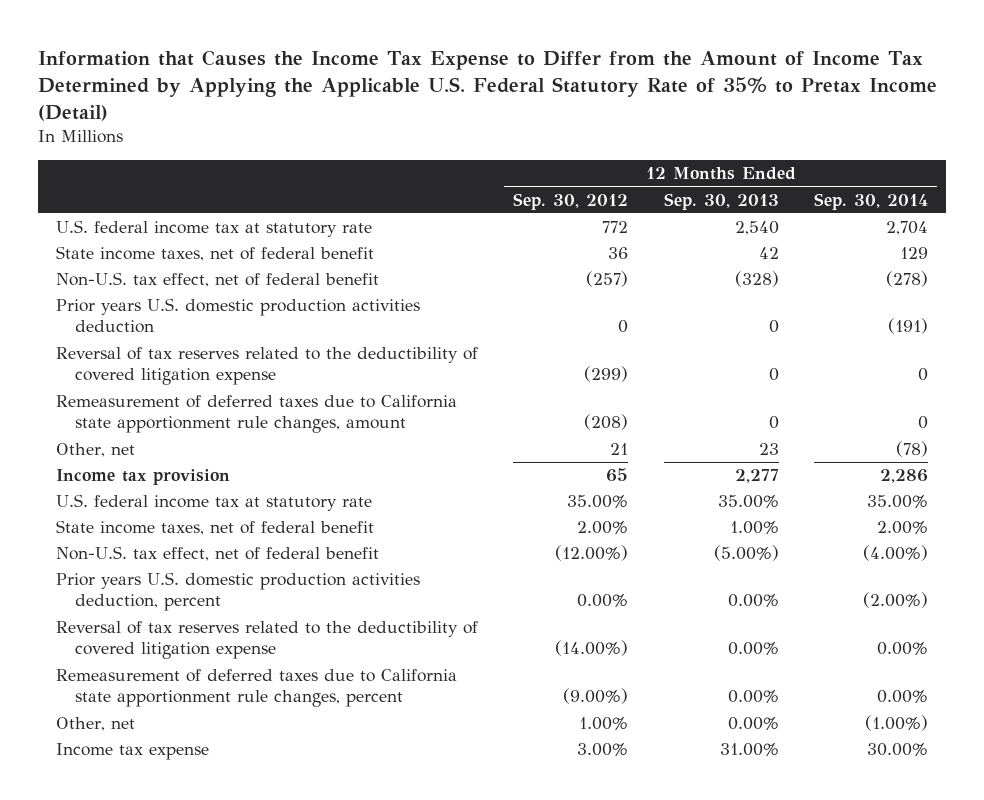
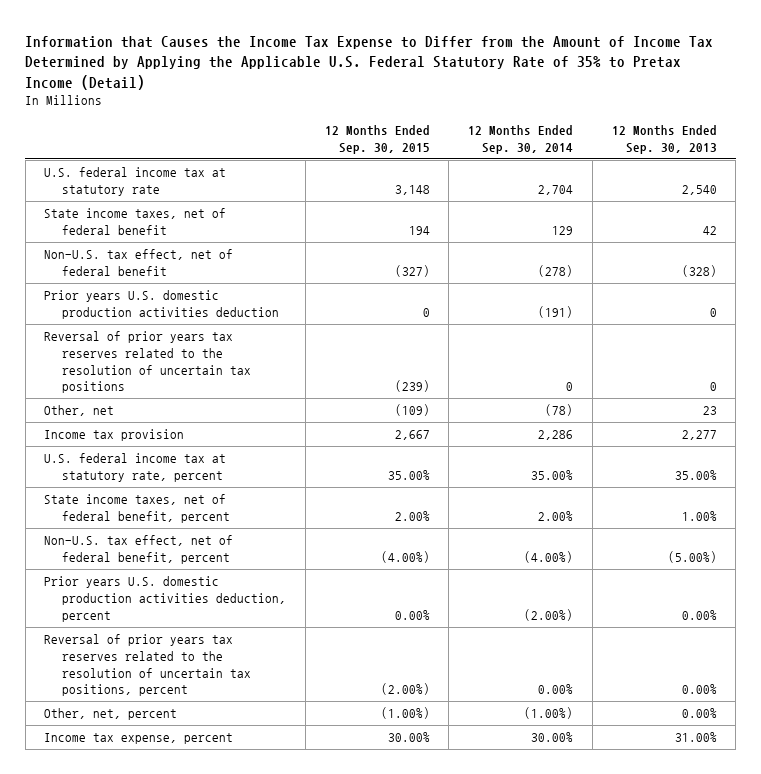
[513,192,629,210] Sep. 30, 2012 -> none
none -> [324,124,430,154] 12 Months Ended Sep. 30, 2015
[55,347,478,386] Reversal of tax reserves related to the deductibility of covered litigation expense -> none
[55,395,457,434] Remeasurement of deferred taxes due to California state apportionment rule changes, amount -> none
none -> [44,331,252,394] Reversal of prior years tax reserves related to the resolution of uncertain tax positions
[55,494,372,512] U.S. federal income tax at statutory rate -> [44,453,227,483] U.S. federal income tax at statutory rate, percent
[55,520,374,536] State income taxes, net of federal benefit -> [44,494,231,524] State income taxes, net of federal benefit, percent
[55,546,379,562] Non-U.S. tax effect, net of federal benefit -> [44,535,234,565] Non-U.S. tax effect, net of federal benefit, percent
[55,621,478,660] Reversal of tax reserves related to the deductibility of covered litigation expense -> none
[55,669,457,708] Remeasurement of deferred taxes due to California state apportionment rule changes, percent -> none
none -> [44,634,252,697] Reversal of prior years tax reserves related to the resolution of uncertain tax positions, percent
[55,717,135,732] Other, net -> [44,708,178,721] Other, net, percent
[55,743,209,761] Income tax expense -> [44,733,234,745] Income tax expense, percent

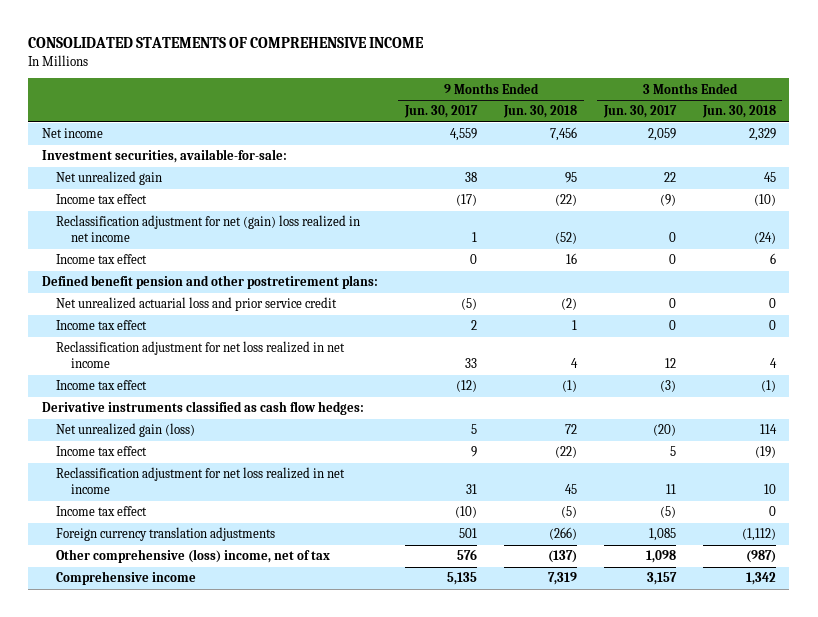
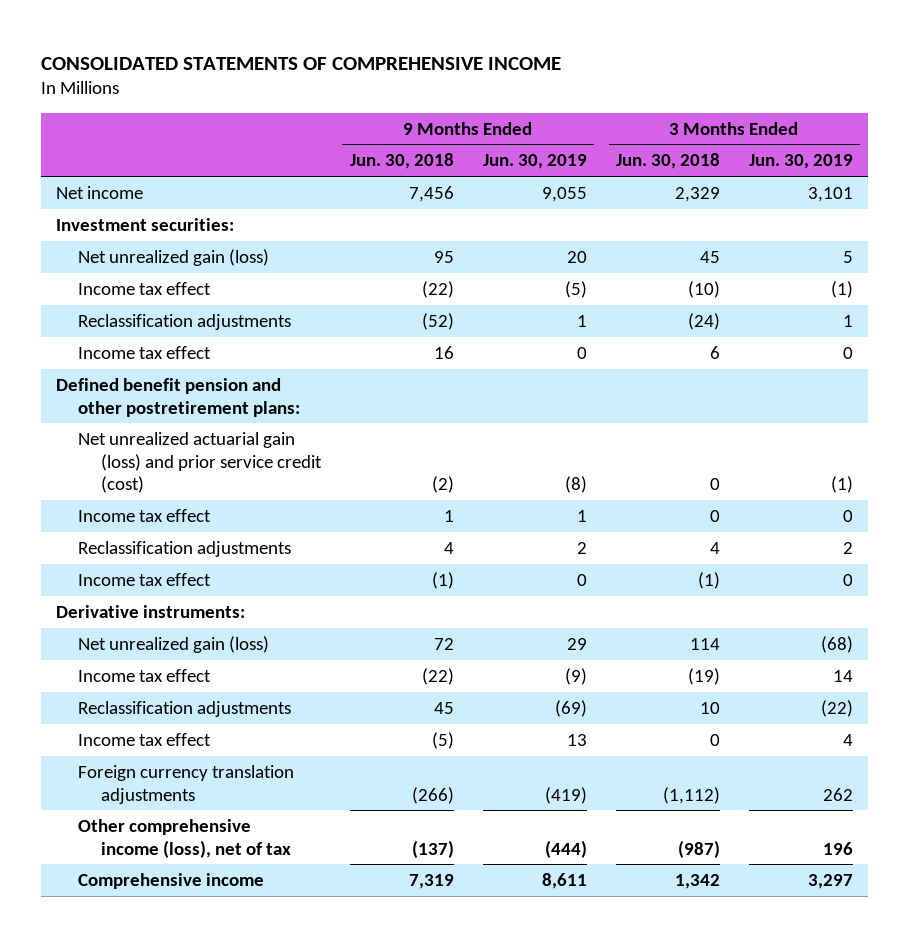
[403,105,478,119] Jun. 30, 2017 -> none
[602,105,677,119] Jun. 30, 2017 -> none
none -> [482,154,587,170] Jun. 30, 2019
none -> [748,154,853,170] Jun. 30, 2019
[41,149,287,164] Investment securities, available-for-sale: -> [55,217,234,231] Investment securities:
[56,171,163,186] Net unrealized gain -> [78,248,270,266] Net unrealized gain (loss)
[56,215,361,243] Reclassification adjustment for net (gain) loss realized in net income -> [78,313,292,330] Reclassification adjustments
[56,297,338,312] Net unrealized actuarial loss and prior service credit -> [78,431,322,494] Net unrealized actuarial gain (loss) and prior service credit (cost)
[56,341,346,369] Reclassification adjustment for net loss realized in net income -> [78,540,292,557] Reclassification adjustments
[41,401,364,416] Derivative instruments classified as cash flow hedges: -> [55,604,245,618] Derivative instruments:
[56,467,346,495] Reclassification adjustment for net loss realized in net income -> [78,700,292,717] Reclassification adjustments
[56,549,331,564] Other comprehensive (loss) income, net of tax -> [78,818,291,858] Other comprehensive income (loss), net of tax

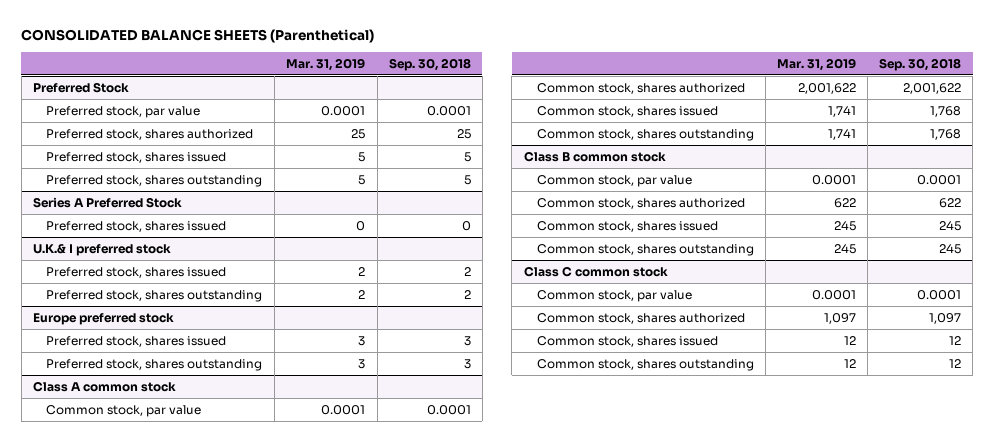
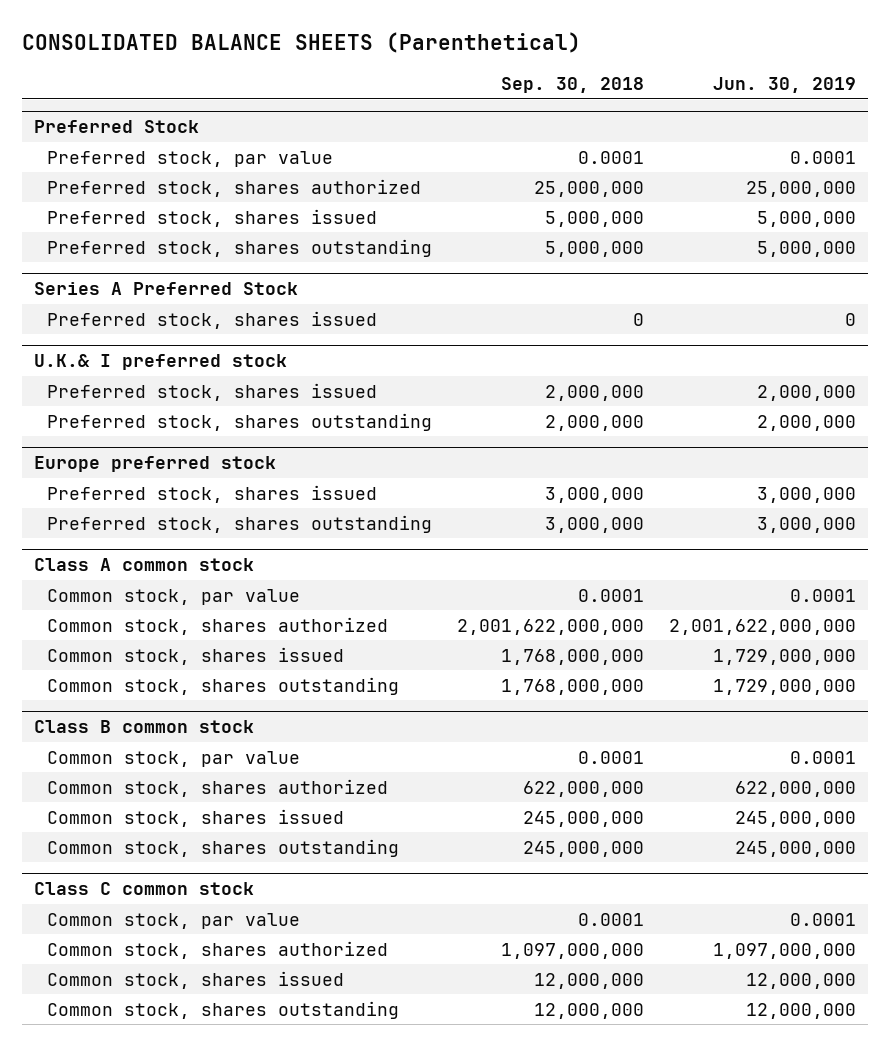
[286,57,366,71] Mar. 31, 2019 -> none
none -> [712,77,856,94] Jun. 30, 2019
[456,128,471,139] 25 -> [534,180,645,197] 25,000,000
[463,151,471,162] 5 -> [545,210,645,227] 5,000,000
[463,174,471,185] 5 -> [545,240,645,257] 5,000,000
[463,266,471,276] 2 -> [545,384,645,401] 2,000,000
[463,289,471,299] 2 -> [545,414,645,431] 2,000,000
[463,335,471,346] 3 -> [545,486,645,503] 3,000,000
[463,358,471,369] 3 -> [545,516,645,533] 3,000,000
[903,82,962,94] 2,001,622 -> [457,618,645,635] 2,001,622,000,000
[930,105,962,117] 1,768 -> [501,648,645,665] 1,768,000,000
[930,128,962,140] 1,768 -> [501,678,645,695] 1,768,000,000
[939,197,962,208] 622 -> [523,780,645,797] 622,000,000
[939,220,962,231] 245 -> [523,810,645,827] 245,000,000
[939,243,962,254] 245 -> [523,840,645,857] 245,000,000
[929,312,962,324] 1,097 -> [501,942,645,959] 1,097,000,000
[949,335,962,345] 12 -> [534,972,645,989] 12,000,000
[949,358,962,368] 12 -> [534,1002,645,1019] 12,000,000

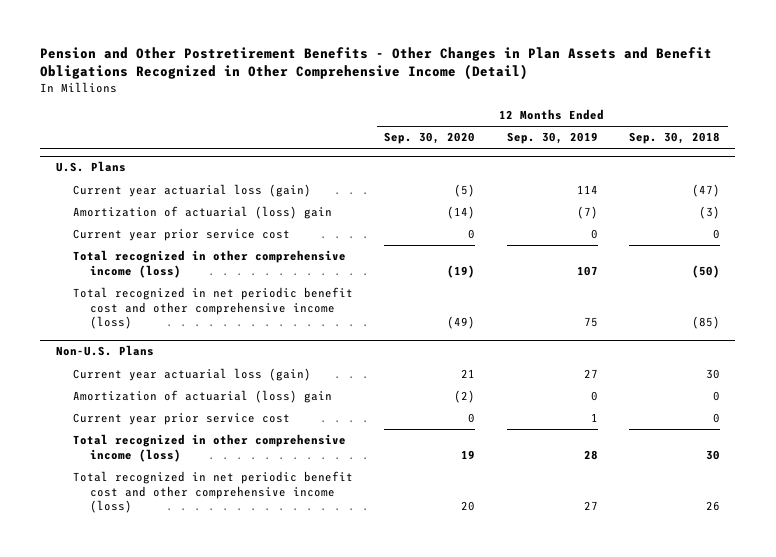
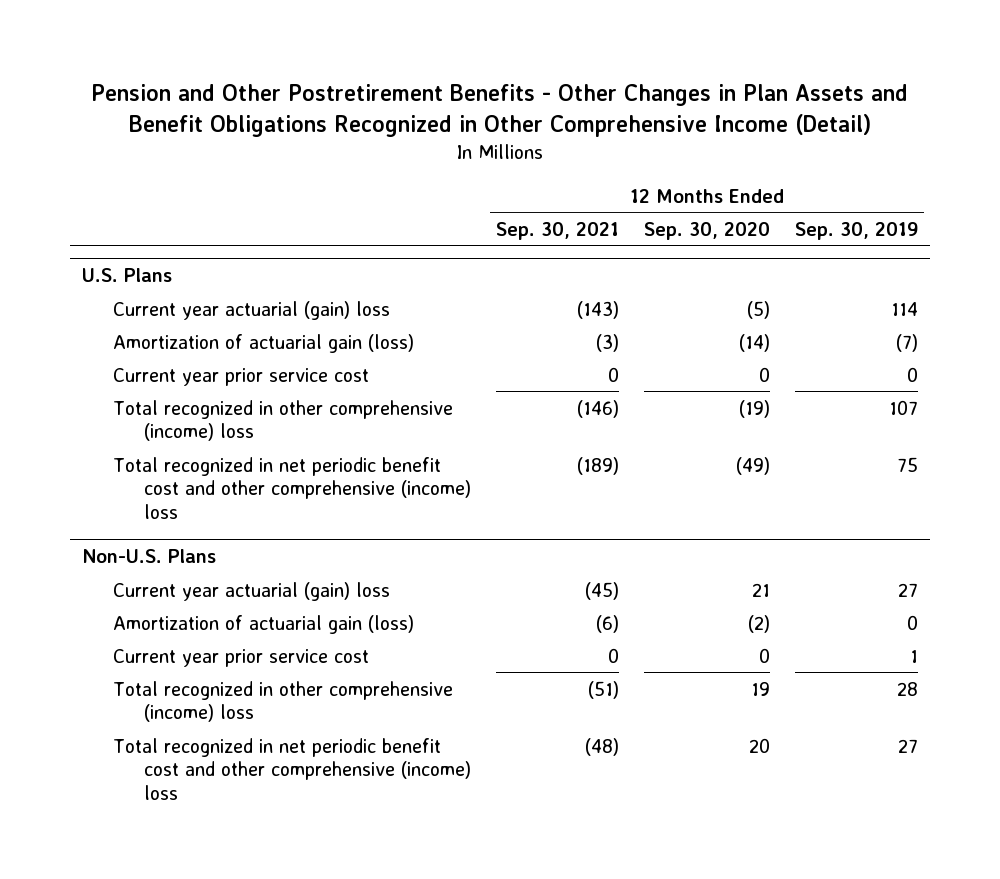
[628,132,720,145] Sep. 30, 2018 -> none
none -> [495,222,619,241] Sep. 30, 2021
[73,184,312,198] Current year actuarial loss (gain) -> [113,300,391,320] Current year actuarial (gain) loss
[73,206,333,220] Amortization of actuarial (loss) gain -> [113,333,415,353] Amortization of actuarial gain (loss)
[73,250,347,278] Total recognized in other comprehensive income (loss) -> [113,399,454,442] Total recognized in other comprehensive (income) loss
[73,287,354,330] Total recognized in net periodic benefit cost and other comprehensive income (loss) -> [113,456,472,519] Total recognized in net periodic benefit cost and other comprehensive (income) loss
[73,368,312,382] Current year actuarial loss (gain) -> [113,581,391,601] Current year actuarial (gain) loss
[73,390,333,404] Amortization of actuarial (loss) gain -> [113,614,415,634] Amortization of actuarial gain (loss)
[73,434,347,462] Total recognized in other comprehensive income (loss) -> [113,680,454,723] Total recognized in other comprehensive (income) loss
[73,471,354,514] Total recognized in net periodic benefit cost and other comprehensive income (loss) -> [113,737,472,800] Total recognized in net periodic benefit cost and other comprehensive (income) loss

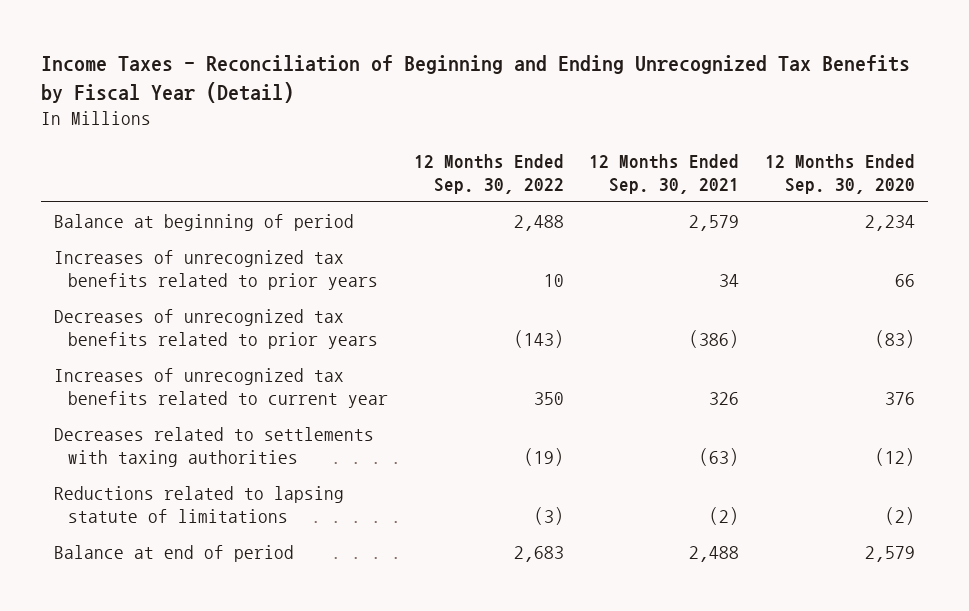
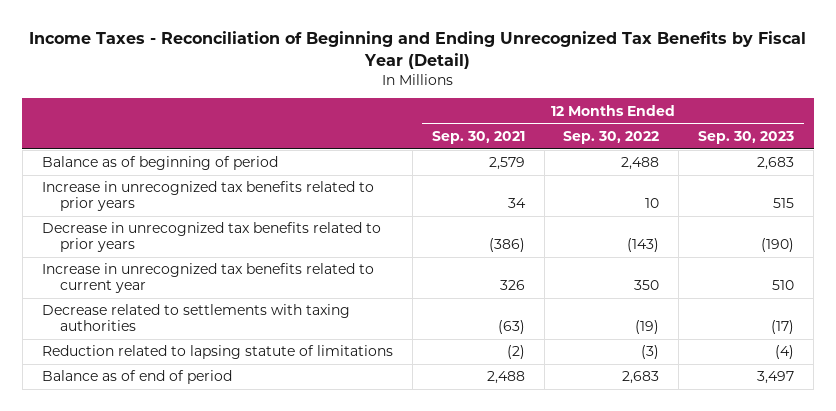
[764,153,915,194] 12 Months Ended Sep. 30, 2020 -> none
none -> [698,130,795,144] Sep. 30, 2023
[54,213,355,231] Balance at beginning of period -> [41,156,278,171] Balance as of beginning of period
[54,249,378,290] Increases of unrecognized tax benefits related to prior years -> [41,181,374,212] Increase in unrecognized tax benefits related to prior years
[54,308,378,349] Decreases of unrecognized tax benefits related to prior years -> [41,222,381,253] Decrease in unrecognized tax benefits related to prior years
[54,367,388,408] Increases of unrecognized tax benefits related to current year -> [41,263,374,294] Increase in unrecognized tax benefits related to current year
[54,426,375,467] Decreases related to settlements with taxing authorities -> [41,304,350,332] Decrease related to settlements with taxing authorities
[54,485,345,523] Reductions related to lapsing statute of limitations -> [41,345,393,360] Reduction related to lapsing statute of limitations
[54,544,295,562] Balance at end of period -> [41,370,232,385] Balance as of end of period

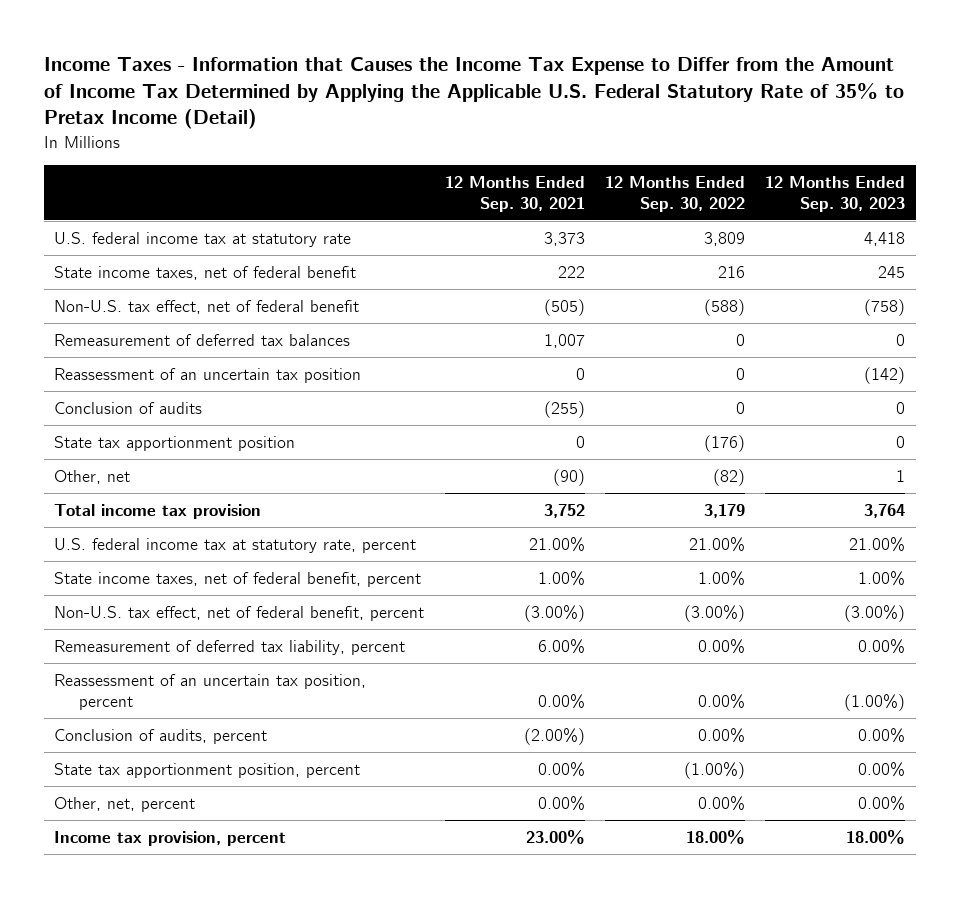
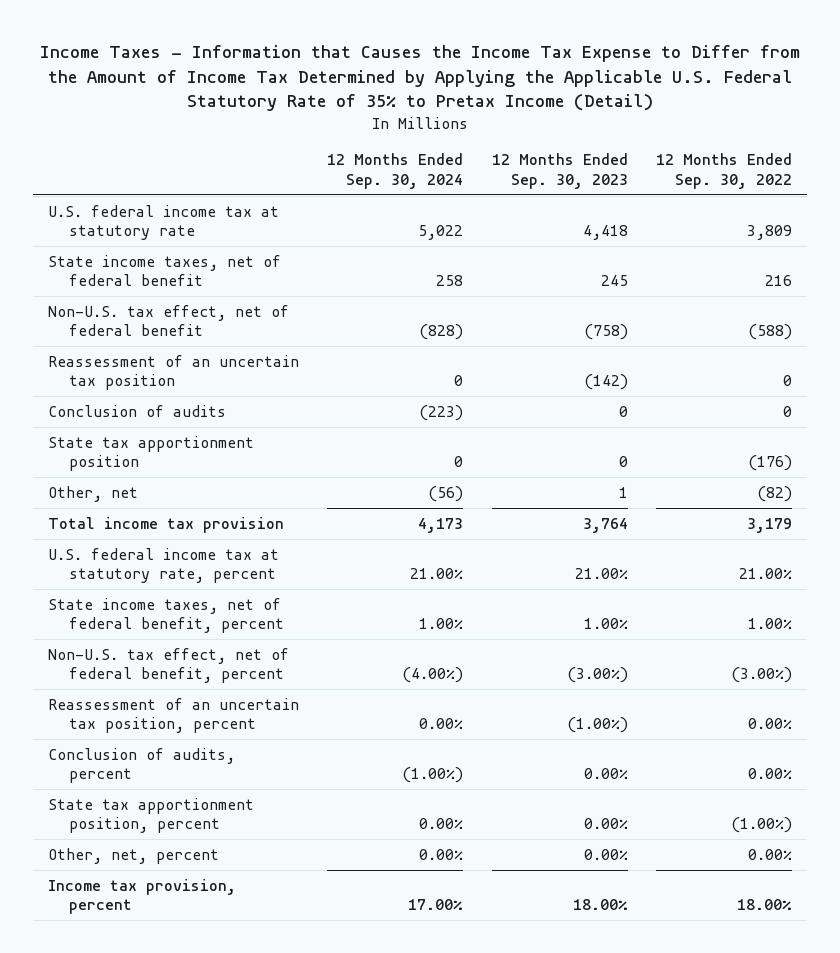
[444,175,585,212] 12 Months Ended Sep. 30, 2021 -> none
none -> [327,153,464,189] 12 Months Ended Sep. 30, 2024
[54,333,351,346] Remeasurement of deferred tax balances -> none
[54,639,406,655] Remeasurement of deferred tax liability, percent -> none

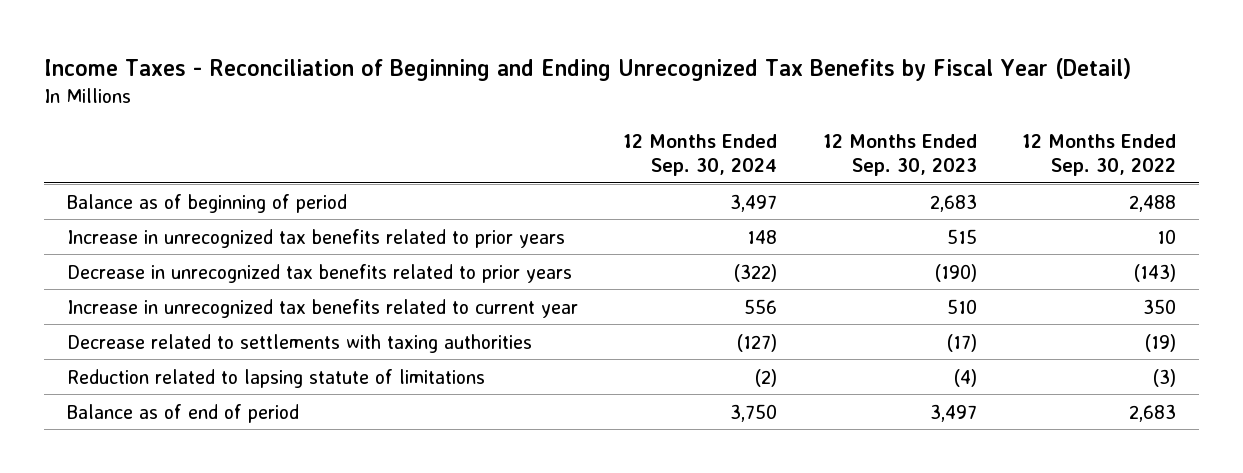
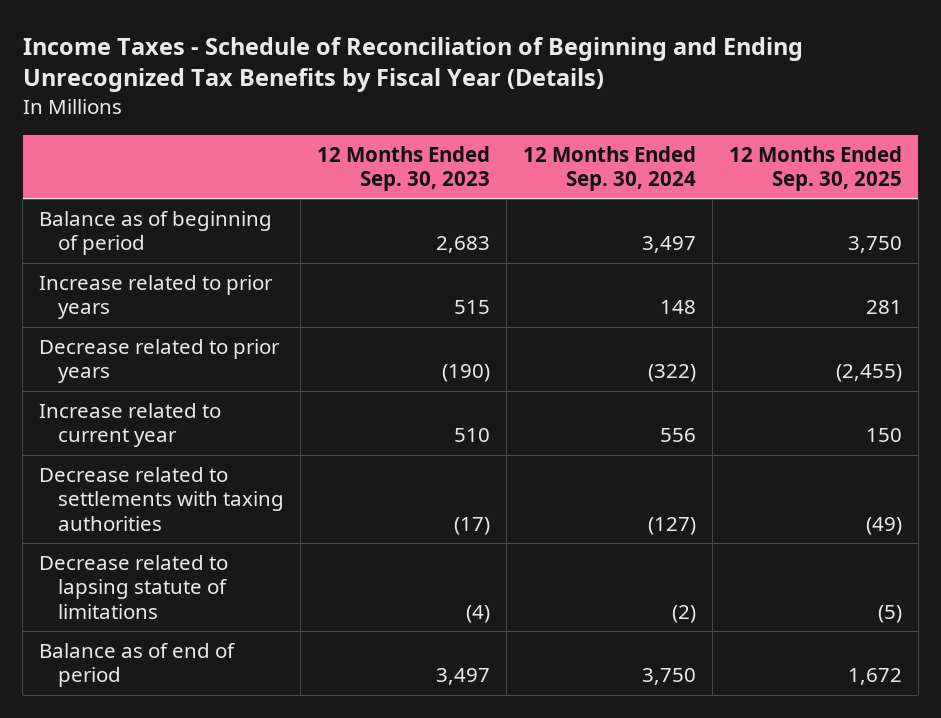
[44,57,1132,81] Income Taxes - Reconciliation of Beginning and Ending Unrecognized Tax Benefits by Fiscal Year (Detail) -> [22,36,803,93] Income Taxes - Schedule of Reconciliation of Beginning and Ending Unrecognized Tax Benefits by Fiscal Year (Details)
[1022,133,1177,176] 12 Months Ended Sep. 30, 2022 -> none
none -> [728,145,902,192] 12 Months Ended Sep. 30, 2025
[67,228,566,248] Increase in unrecognized tax benefits related to prior years -> [39,274,274,320] Increase related to prior years
[67,263,573,283] Decrease in unrecognized tax benefits related to prior years -> [39,338,281,384] Decrease related to prior years
[67,298,579,318] Increase in unrecognized tax benefits related to current year -> [39,402,222,448] Increase related to current year
[67,368,486,388] Reduction related to lapsing statute of limitations -> [39,554,229,619] Decrease related to lapsing statute of limitations

